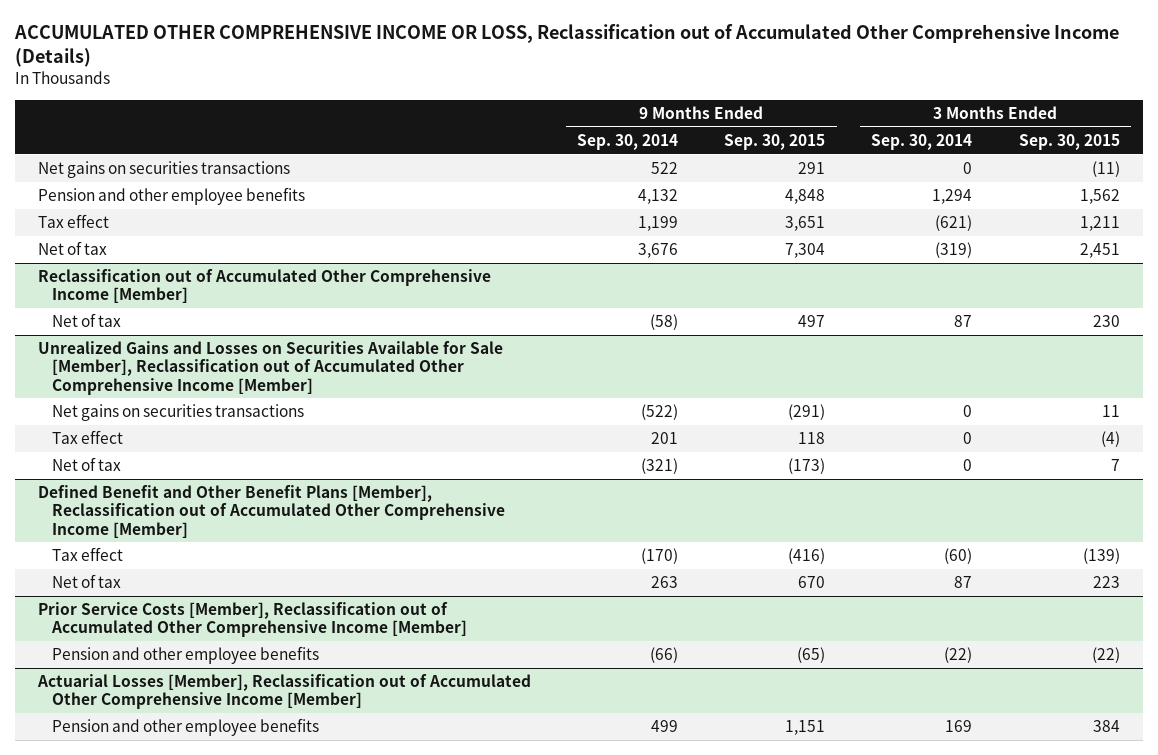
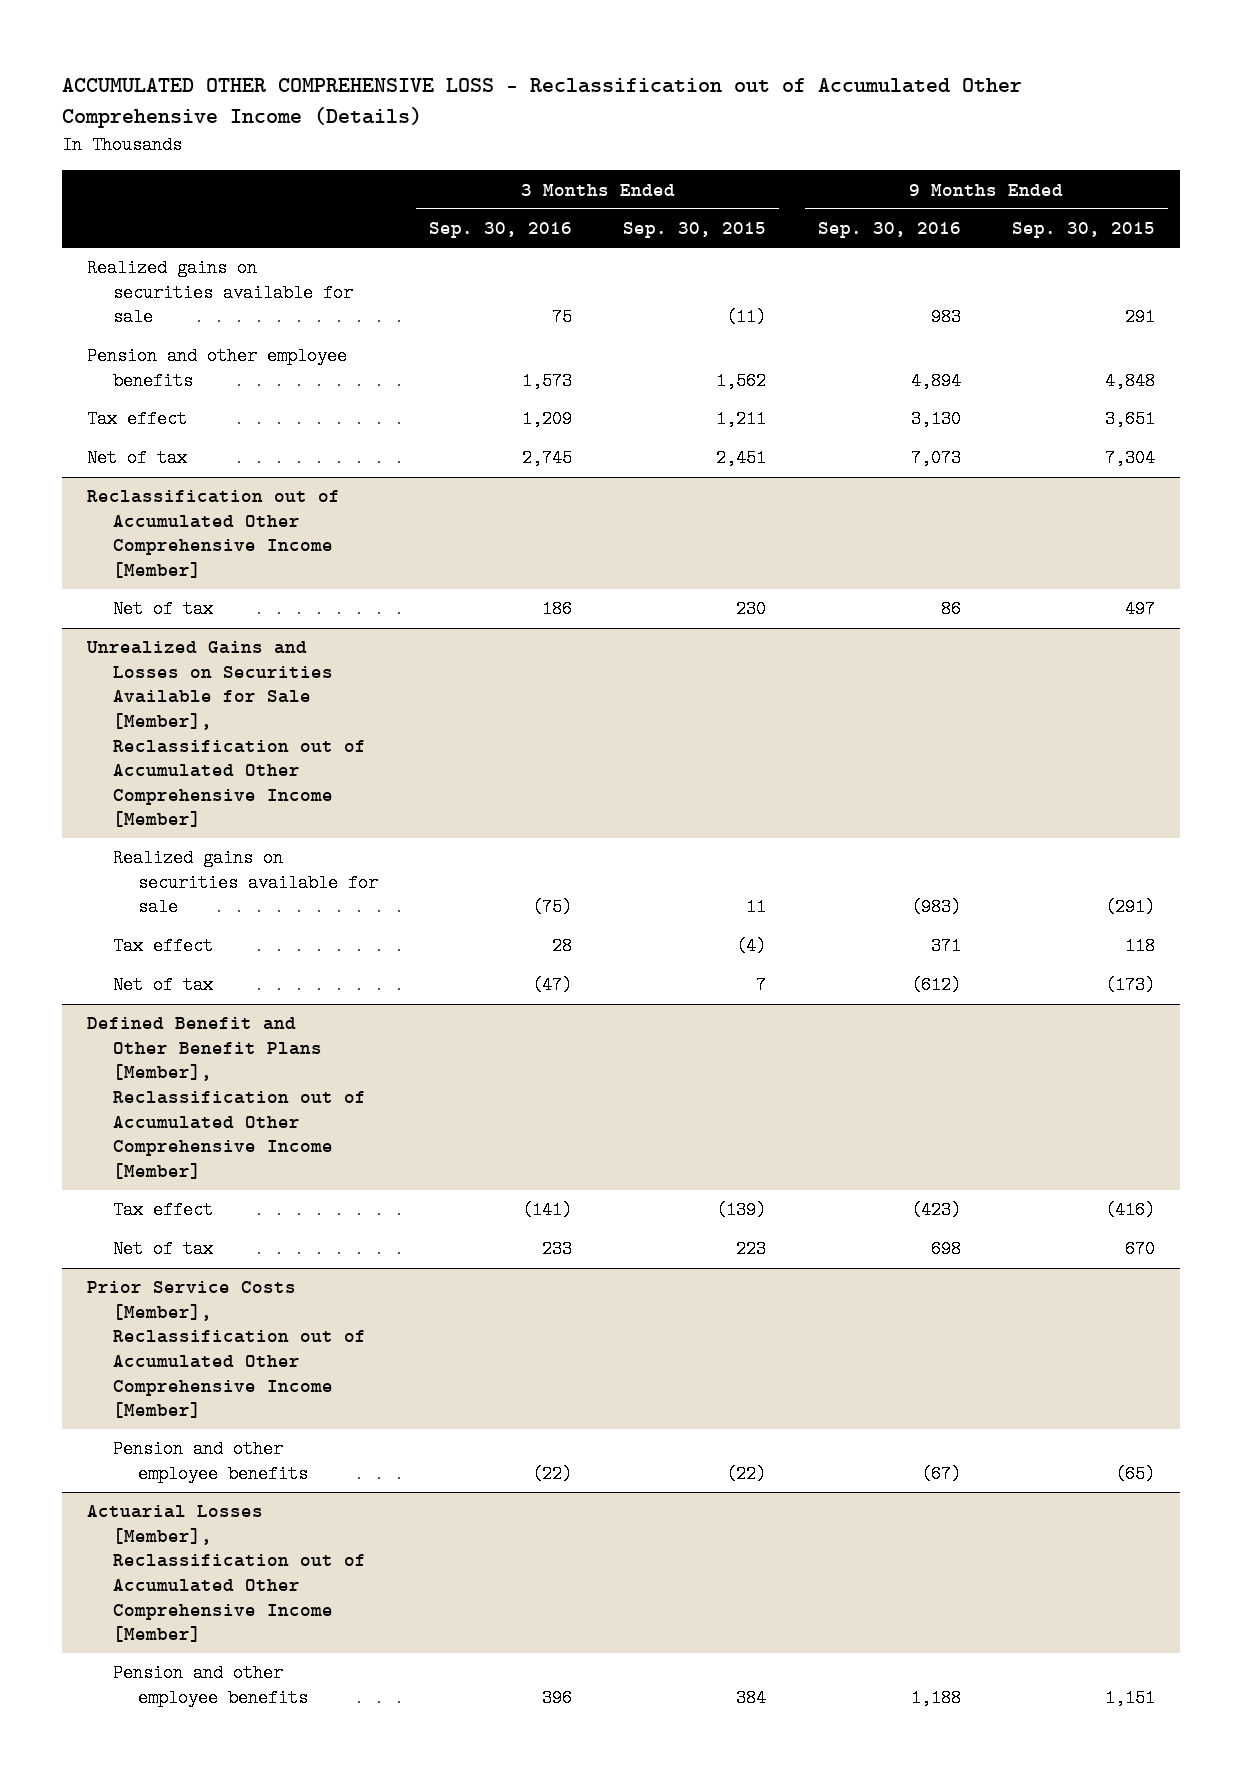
[13,24,1119,68] ACCUMULATED OTHER COMPREHENSIVE INCOME OR LOSS, Reclassification out of Accumulated Other Comprehensive Income (Details) -> [61,78,1022,129] ACCUMULATED OTHER COMPREHENSIVE LOSS - Reclassification out of Accumulated Other Comprehensive Income (Details)
[577,133,679,150] Sep. 30, 2014 -> none
[871,133,973,150] Sep. 30, 2014 -> none
none -> [429,222,573,239] Sep. 30, 2016
none -> [817,222,961,239] Sep. 30, 2016
[37,161,290,179] Net gains on securities transactions -> [87,259,353,327] Realized gains on securities available for sale
[51,404,304,422] Net gains on securities transactions -> [112,849,379,917] Realized gains on securities available for sale

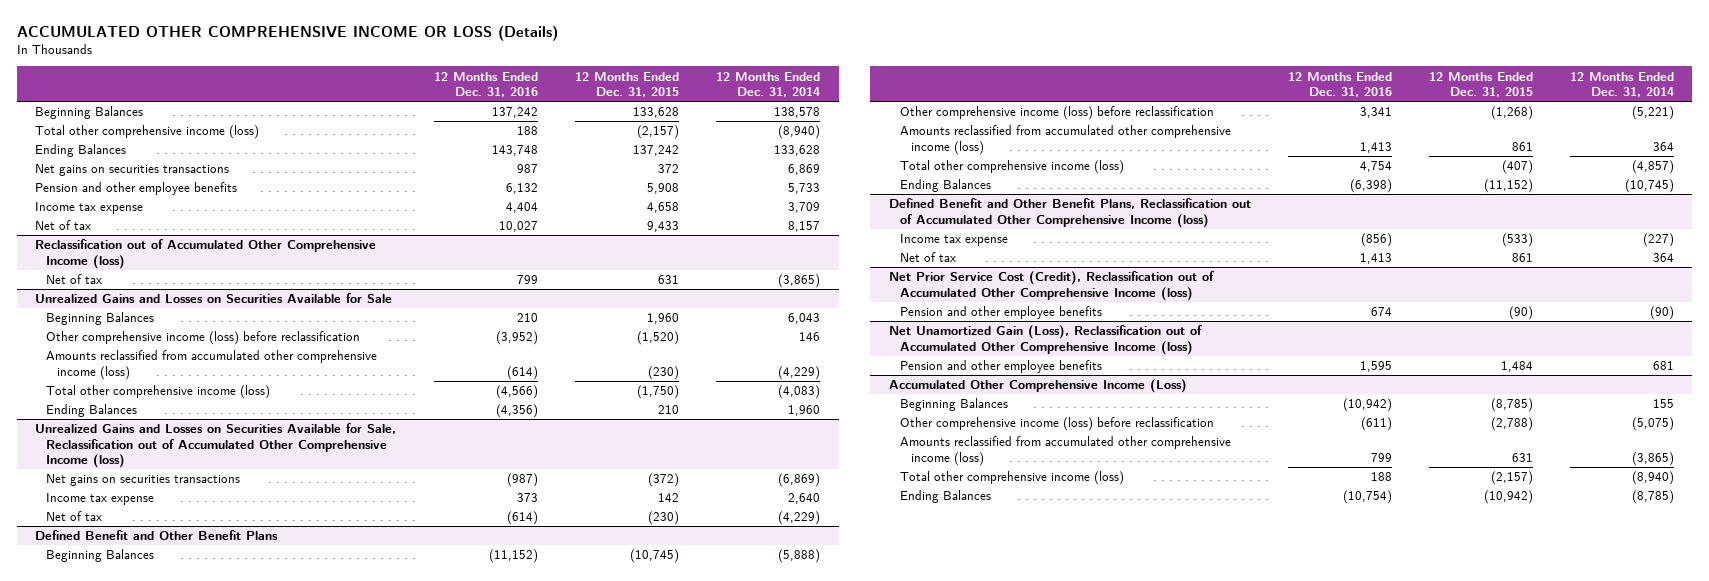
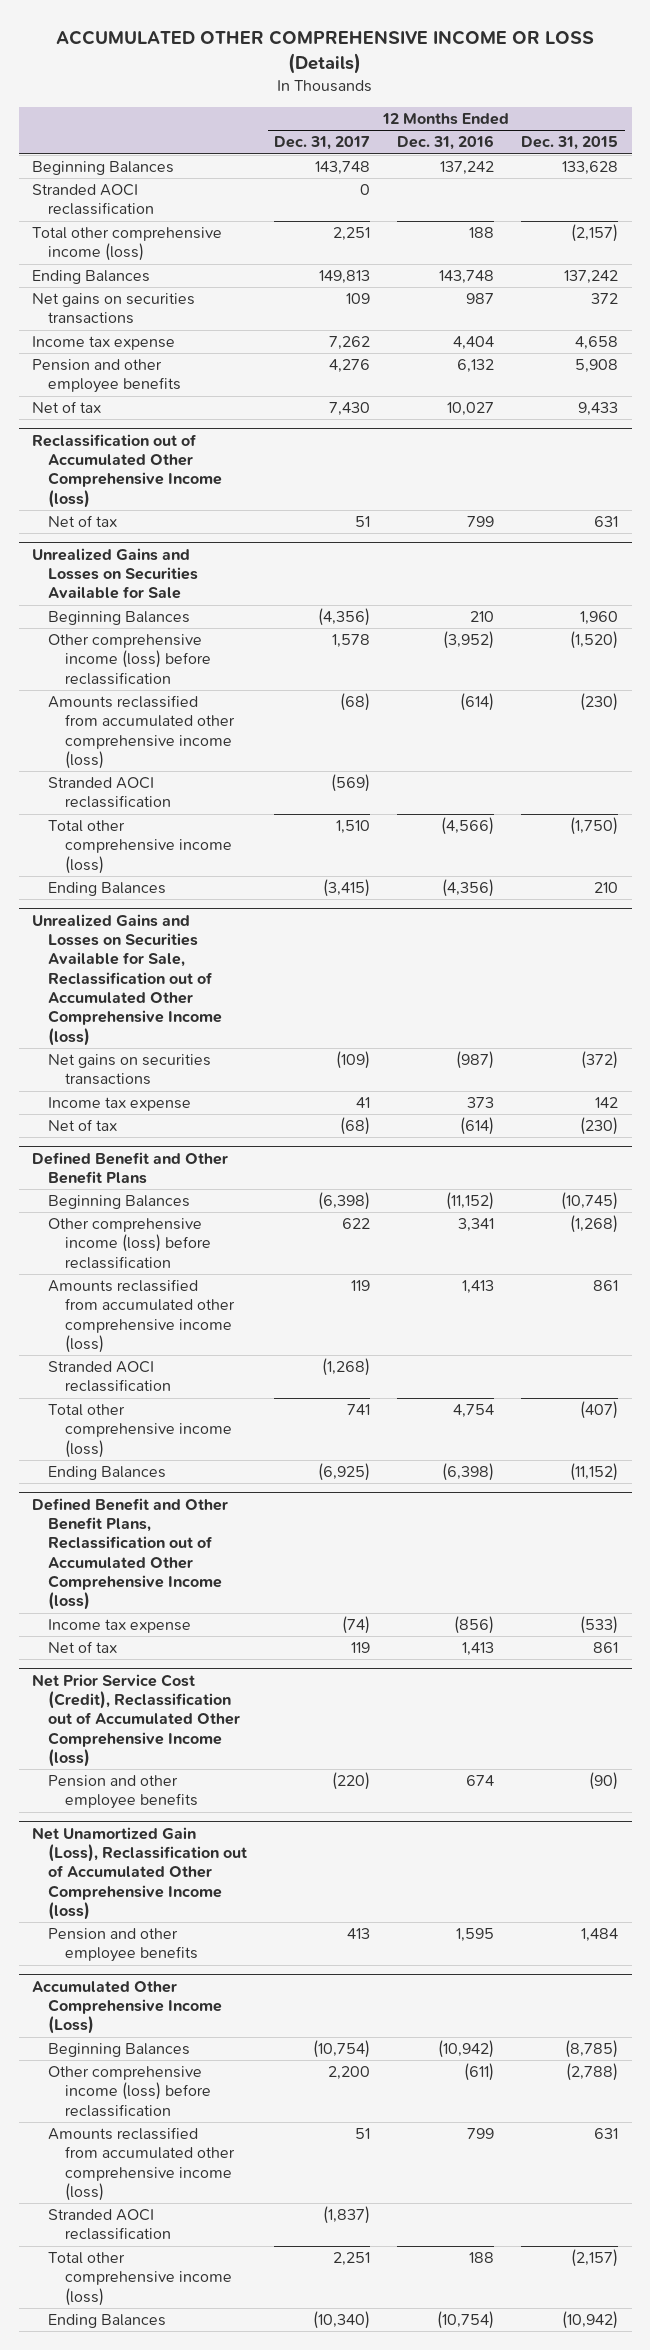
[716,71,821,97] 12 Months Ended Dec. 31, 2014 -> none
none -> [274,136,371,151] Dec. 31, 2017
none -> [32,184,155,216] Stranded AOCI reclassification
[35,182,238,196] Pension and other employee benefits -> [32,359,182,394] Pension and other employee benefits
none -> [48,777,171,809] Stranded AOCI reclassification
none -> [48,1361,171,1393] Stranded AOCI reclassification
none -> [48,2209,171,2241] Stranded AOCI reclassification

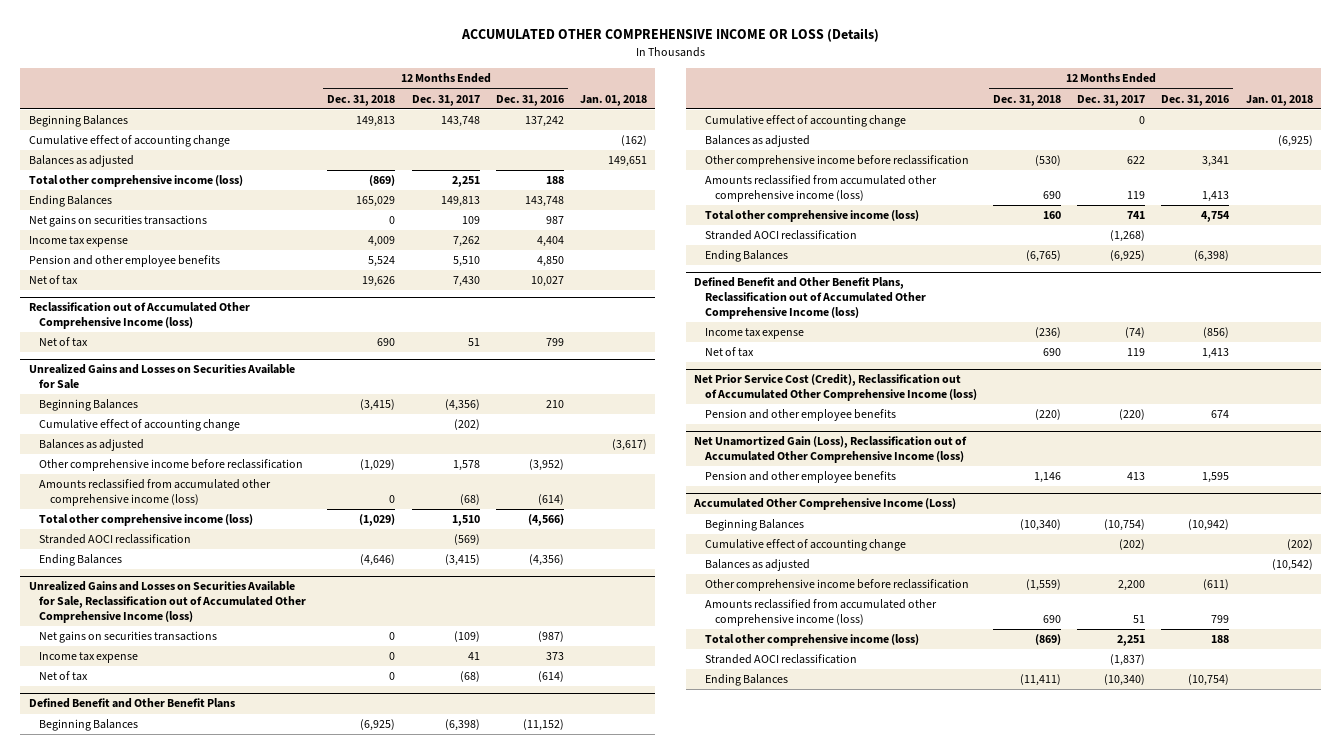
[521,136,619,151] Dec. 31, 2015 -> none
none -> [327,94,396,106] Dec. 31, 2018
none -> [580,94,648,106] Jan. 01, 2018
[32,184,155,216] Stranded AOCI reclassification -> none
none -> [28,135,230,148] Cumulative effect of accounting change
none -> [28,155,134,168] Balances as adjusted
[329,359,371,374] 4,276 -> [452,256,480,268] 5,510
[457,359,495,374] 6,132 -> [536,256,564,268] 4,850
none -> [39,419,241,432] Cumulative effect of accounting change
none -> [39,439,145,452] Balances as adjusted
[48,634,211,685] Other comprehensive income (loss) before reclassification -> [39,459,304,472] Other comprehensive income before reclassification
[48,777,171,809] Stranded AOCI reclassification -> [39,534,192,545] Stranded AOCI reclassification
none -> [704,115,906,128] Cumulative effect of accounting change
none -> [704,135,810,148] Balances as adjusted
[48,1218,211,1269] Other comprehensive income (loss) before reclassification -> [704,155,969,168] Other comprehensive income before reclassification
[48,1361,171,1393] Stranded AOCI reclassification -> [704,230,857,241] Stranded AOCI reclassification
none -> [704,539,906,552] Cumulative effect of accounting change
none -> [704,559,810,572] Balances as adjusted
[48,2066,211,2117] Other comprehensive income (loss) before reclassification -> [704,579,969,592] Other comprehensive income before reclassification
[48,2209,171,2241] Stranded AOCI reclassification -> [704,654,857,665] Stranded AOCI reclassification

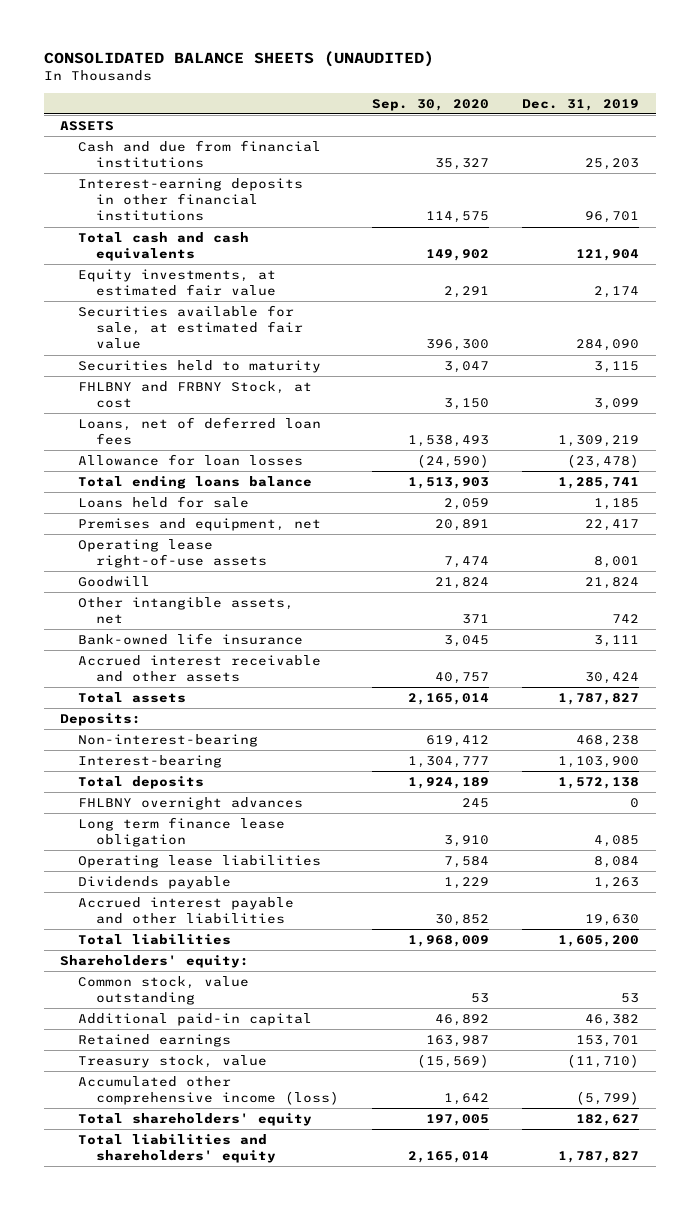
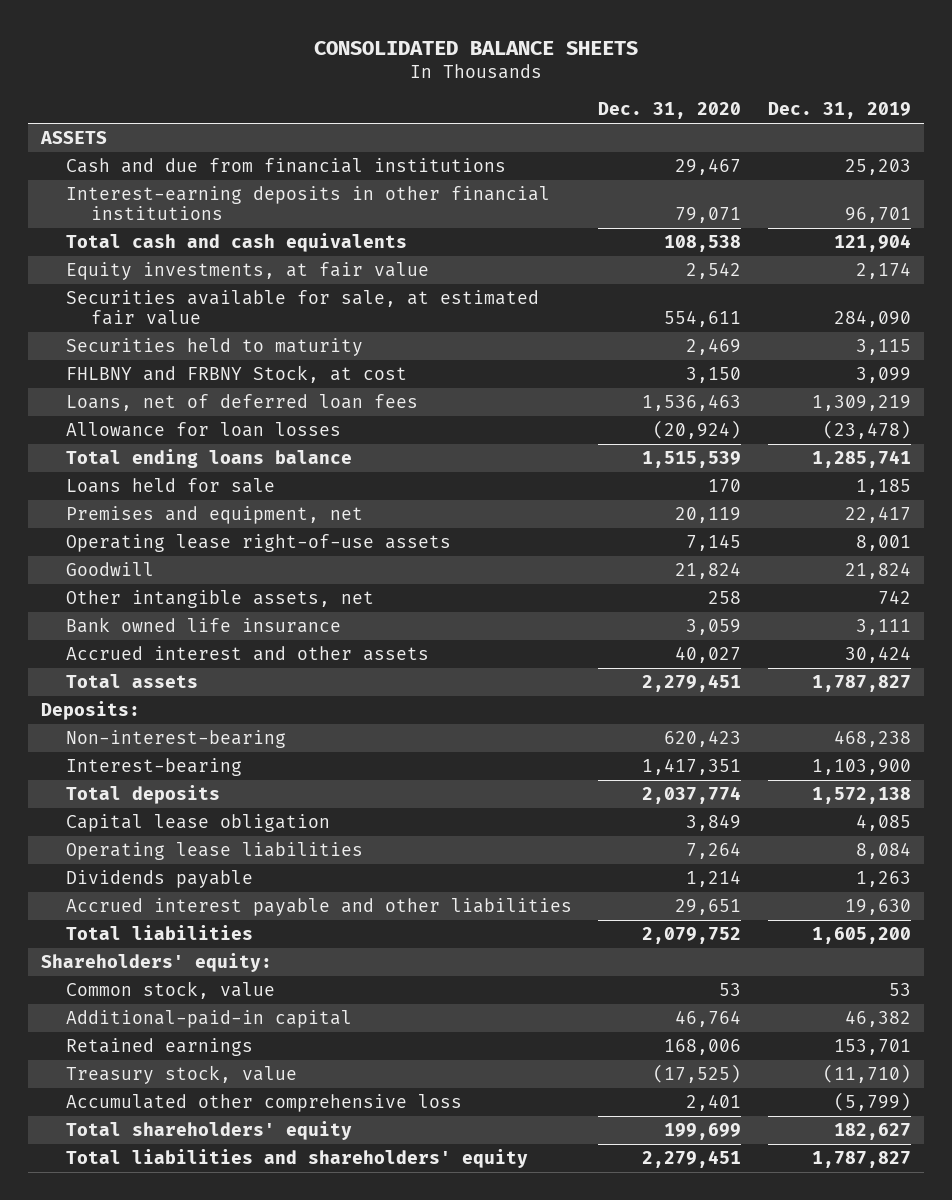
[43,51,434,68] CONSOLIDATED BALANCE SHEETS (UNAUDITED) -> [313,40,638,55] CONSOLIDATED BALANCE SHEETS
[371,98,489,111] Sep. 30, 2020 -> none
none -> [598,102,742,120] Dec. 31, 2020
[78,268,277,297] Equity investments, at estimated fair value -> [65,261,429,280] Equity investments, at fair value
[78,632,304,645] Bank-owned life insurance -> [65,616,341,633] Bank owned life insurance
[78,654,322,683] Accrued interest receivable and other assets -> [65,645,429,661] Accrued interest and other assets
[78,796,304,810] FHLBNY overnight advances -> none
[78,816,286,848] Long term finance lease obligation -> [65,813,330,832] Capital lease obligation
[78,975,250,1006] Common stock, value outstanding -> [65,980,275,999] Common stock, value
[78,1012,313,1026] Additional paid-in capital -> [65,1009,352,1028] Additional-paid-in capital
[78,1075,339,1106] Accumulated other comprehensive income (loss) -> [65,1093,462,1112] Accumulated other comprehensive loss

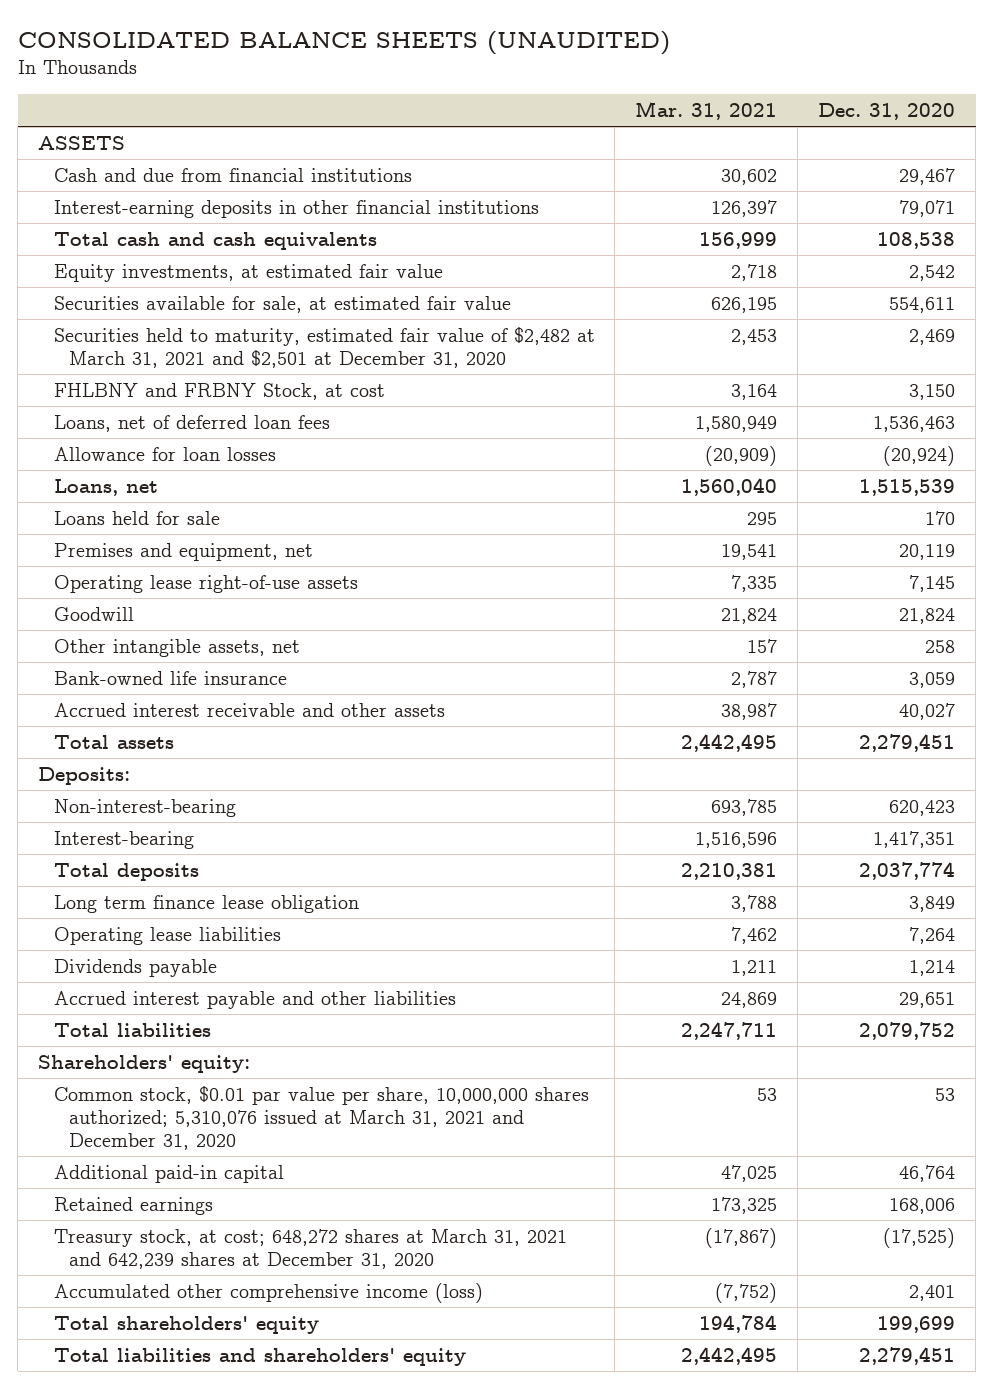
[313,40,638,55] CONSOLIDATED BALANCE SHEETS -> [17,30,670,55] CONSOLIDATED BALANCE SHEETS (UNAUDITED)
[767,102,911,120] Dec. 31, 2019 -> none
none -> [635,100,778,120] Mar. 31, 2021
[65,261,429,280] Equity investments, at fair value -> [53,263,443,282] Equity investments, at estimated fair value
[65,337,363,356] Securities held to maturity -> [53,326,595,368] Securities held to maturity, estimated fair value of $2,482 at March 31, 2021 and $2,501 at December 31, 2020
[65,448,352,468] Total ending loans balance -> [53,478,158,496] Loans, net
[65,616,341,633] Bank owned life insurance -> [53,670,287,685] Bank-owned life insurance
[65,645,429,661] Accrued interest and other assets -> [53,702,445,717] Accrued interest receivable and other assets
[65,813,330,832] Capital lease obligation -> [53,894,359,913] Long term finance lease obligation
[65,980,275,999] Common stock, value -> [53,1085,589,1150] Common stock, $0.01 par value per share, 10,000,000 shares authorized; 5,310,076 issued at March 31, 2021 and December 31, 2020
[65,1009,352,1028] Additional-paid-in capital -> [53,1164,284,1183] Additional paid-in capital
[65,1064,297,1084] Treasury stock, value -> [53,1228,567,1269] Treasury stock, at cost; 648,272 shares at March 31, 2021 and 642,239 shares at December 31, 2020
[65,1093,462,1112] Accumulated other comprehensive loss -> [53,1282,483,1303] Accumulated other comprehensive income (loss)

